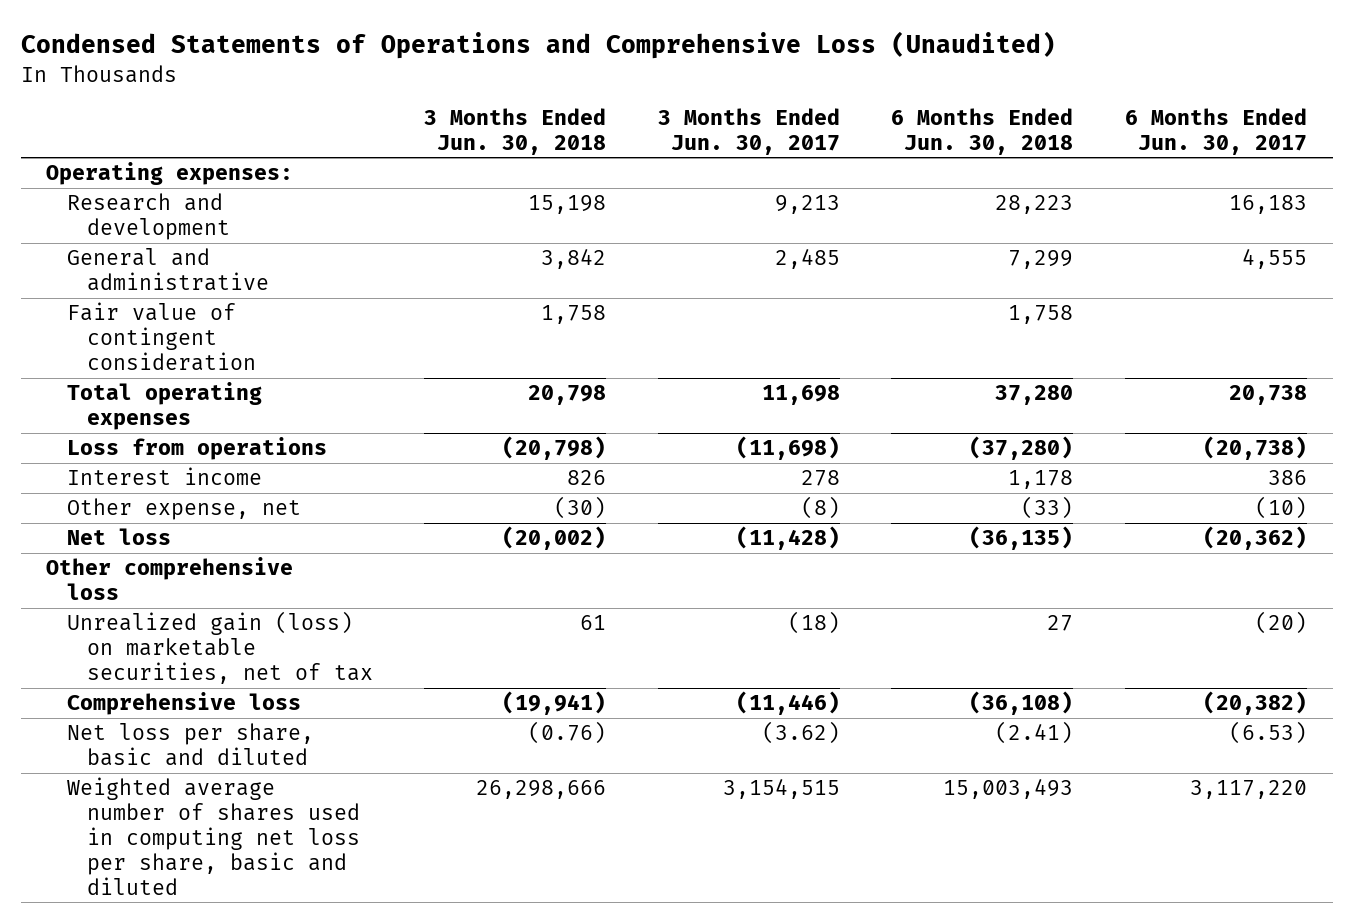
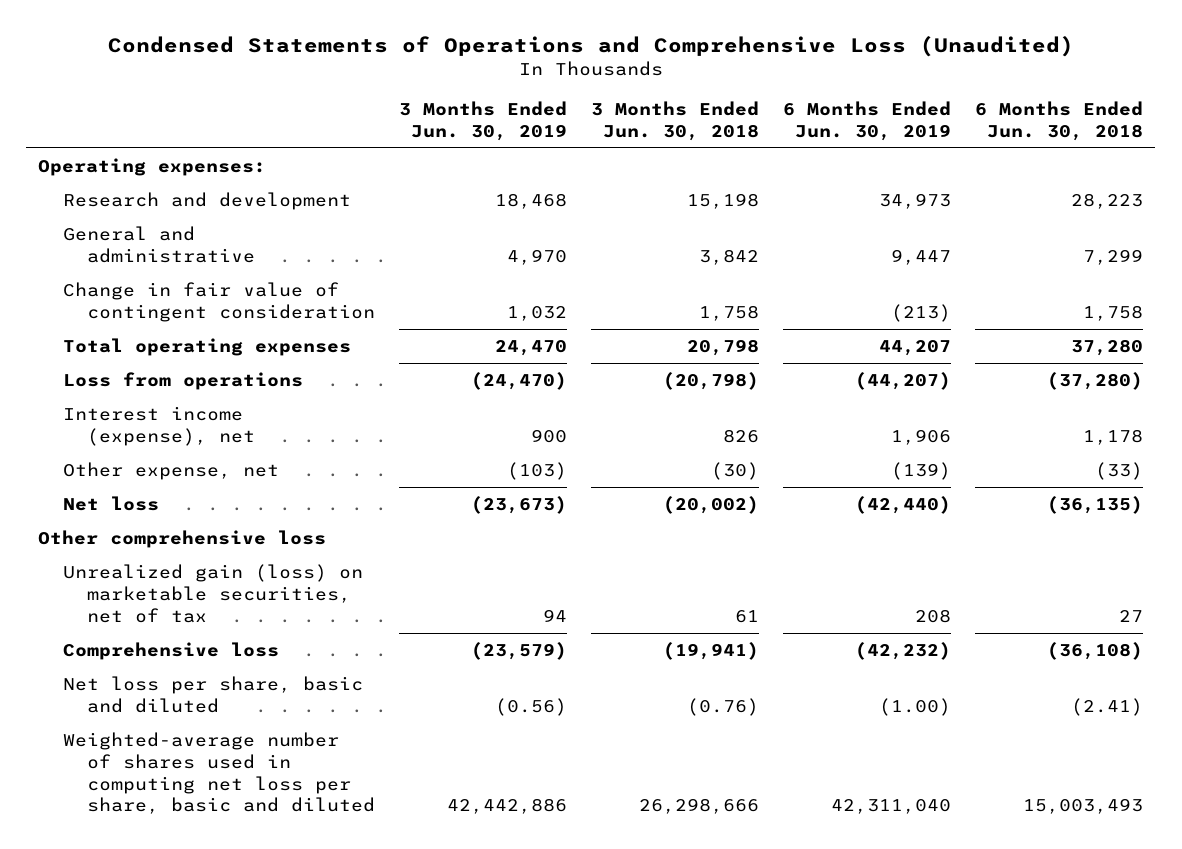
[657,107,840,155] 3 Months Ended Jun. 30, 2017 -> none
[1124,107,1307,155] 6 Months Ended Jun. 30, 2017 -> none
none -> [399,100,568,141] 3 Months Ended Jun. 30, 2019
none -> [783,100,952,141] 6 Months Ended Jun. 30, 2019
[66,302,256,372] Fair value of contingent consideration -> [62,282,376,322] Change in fair value of contingent consideration
[66,467,262,486] Interest income -> [62,406,256,446] Interest income (expense), net
[66,777,360,895] Weighted average number of shares used in computing net loss per share, basic and diluted -> [62,732,376,815] Weighted-average number of shares used in computing net loss per share, basic and diluted

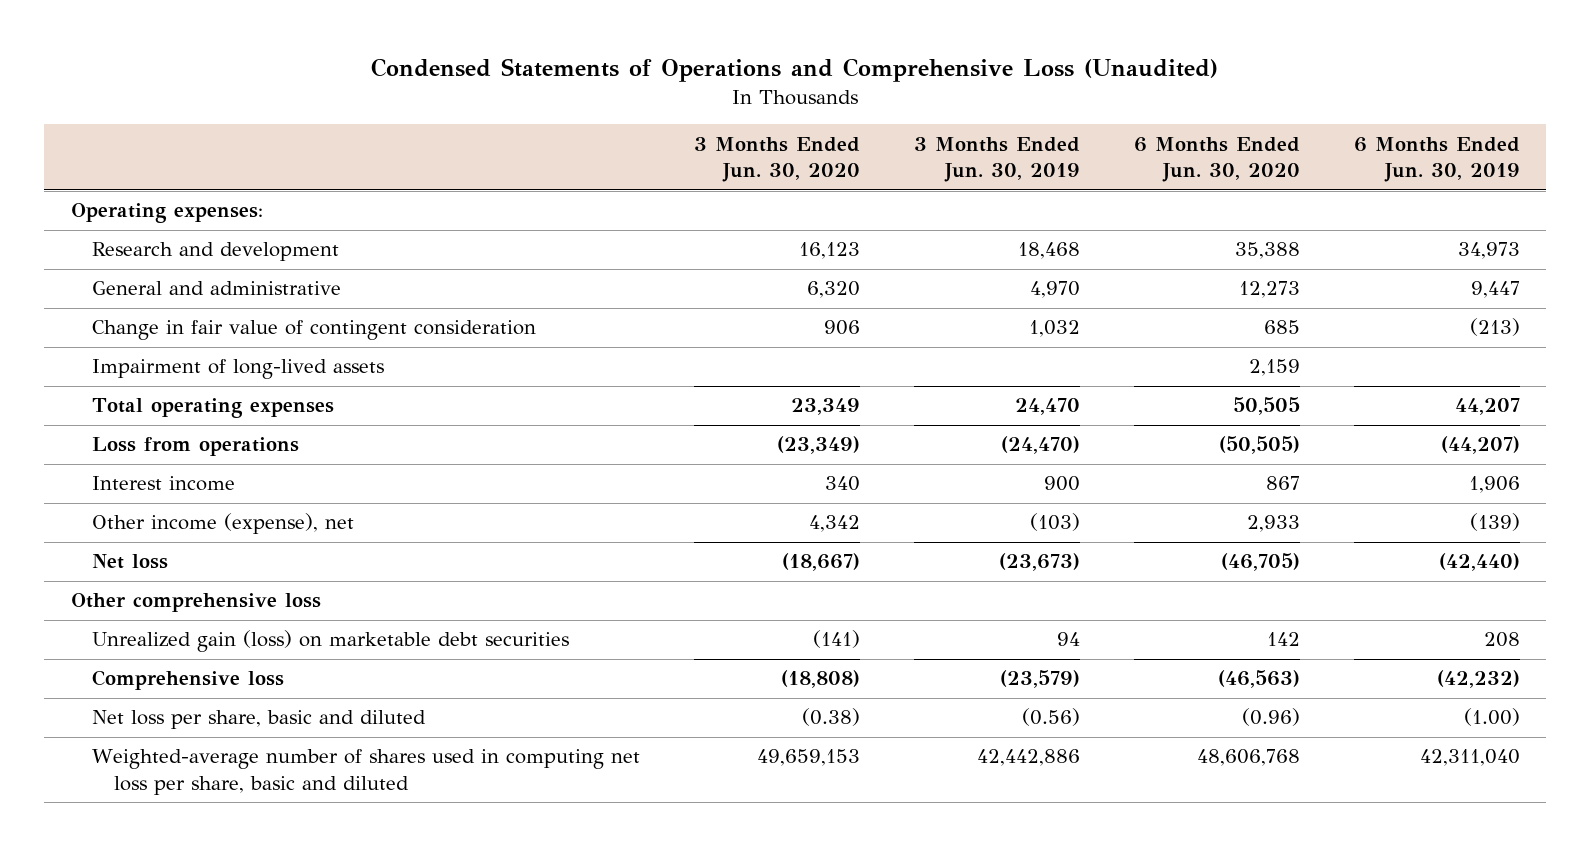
[591,100,760,141] 3 Months Ended Jun. 30, 2018 -> none
[975,100,1144,141] 6 Months Ended Jun. 30, 2018 -> none
none -> [694,136,861,183] 3 Months Ended Jun. 30, 2020
none -> [1133,136,1300,183] 6 Months Ended Jun. 30, 2020
none -> [92,359,385,380] Impairment of long-lived assets
[62,406,256,446] Interest income (expense), net -> [92,476,236,492] Interest income
[62,462,279,481] Other expense, net -> [92,513,355,535] Other income (expense), net
[62,564,363,623] Unrealized gain (loss) on marketable securities, net of tax -> [92,630,570,653] Unrealized gain (loss) on marketable debt securities

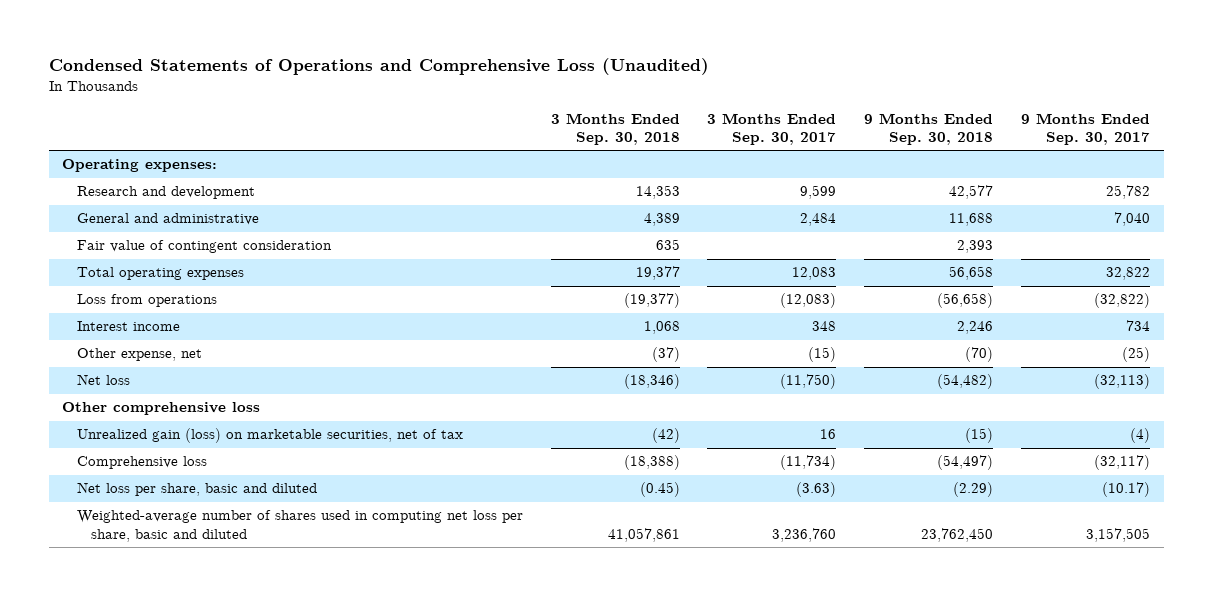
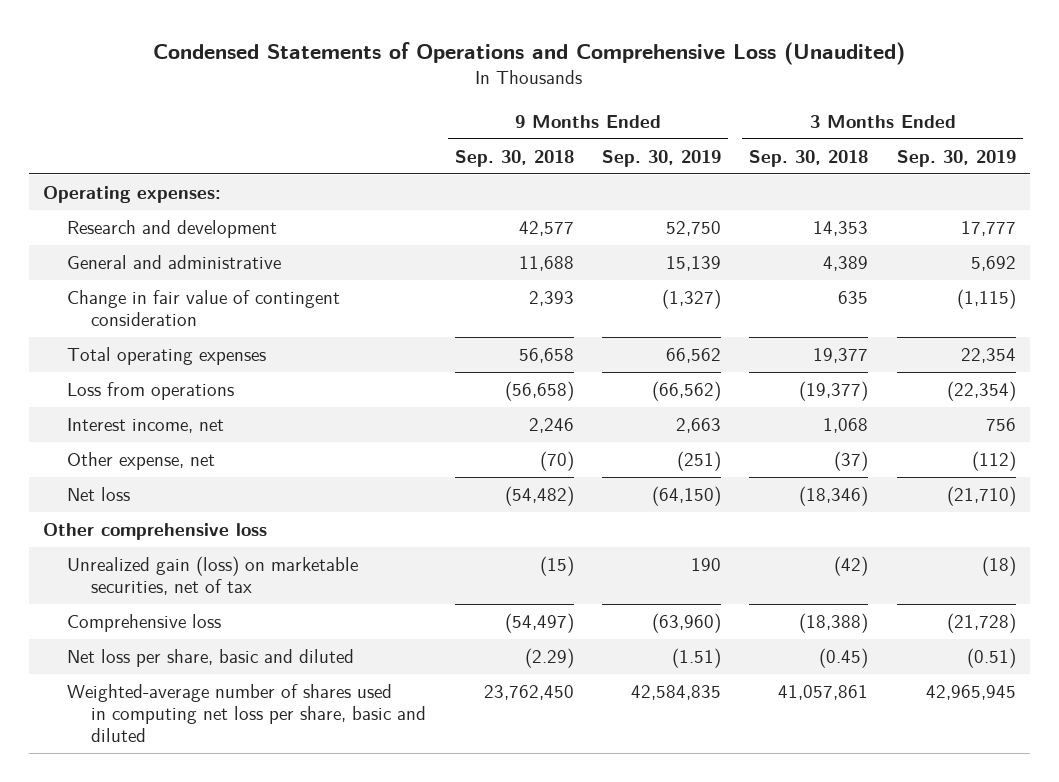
[707,112,837,146] 3 Months Ended Sep. 30, 2017 -> none
[1020,112,1150,146] 9 Months Ended Sep. 30, 2017 -> none
none -> [602,149,722,167] Sep. 30, 2019
none -> [896,149,1016,167] Sep. 30, 2019
[76,240,332,254] Fair value of contingent consideration -> [67,290,341,327] Change in fair value of contingent consideration
[76,321,180,332] Interest income -> [67,418,225,434] Interest income, net

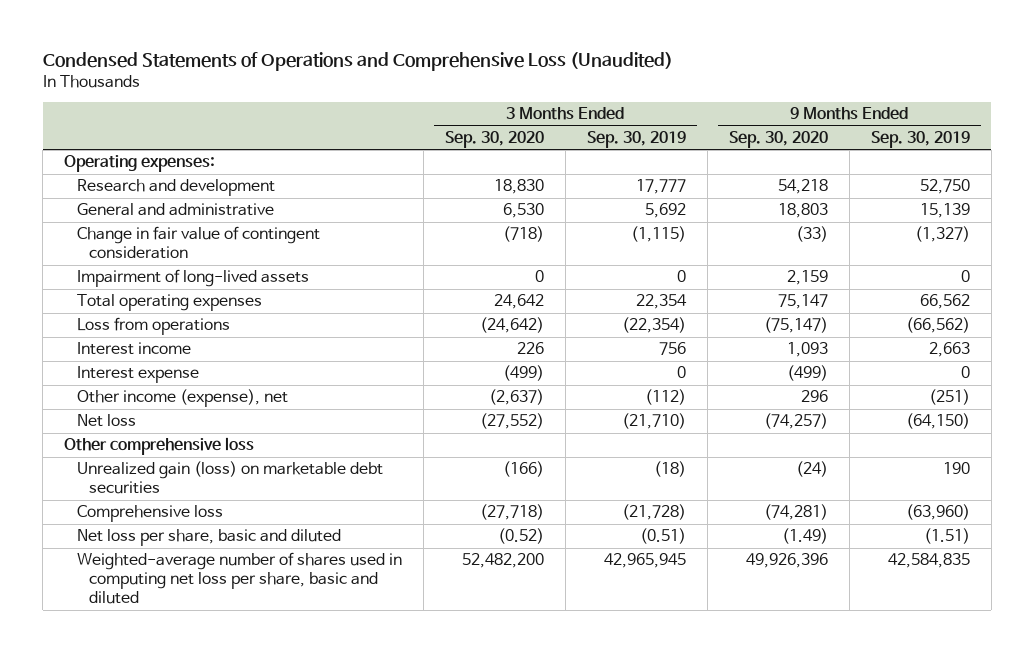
[454,149,574,167] Sep. 30, 2018 -> none
[749,149,869,167] Sep. 30, 2018 -> none
none -> [444,130,544,148] Sep. 30, 2020
none -> [728,130,828,148] Sep. 30, 2020
none -> [76,269,309,288] Impairment of long-lived assets
[67,418,225,434] Interest income, net -> [76,342,191,356] Interest income
none -> [76,366,199,384] Interest expense
[67,452,216,471] Other expense, net -> [76,389,288,408] Other income (expense), net
[67,556,359,596] Unrealized gain (loss) on marketable securities, net of tax -> [76,461,383,495] Unrealized gain (loss) on marketable debt securities

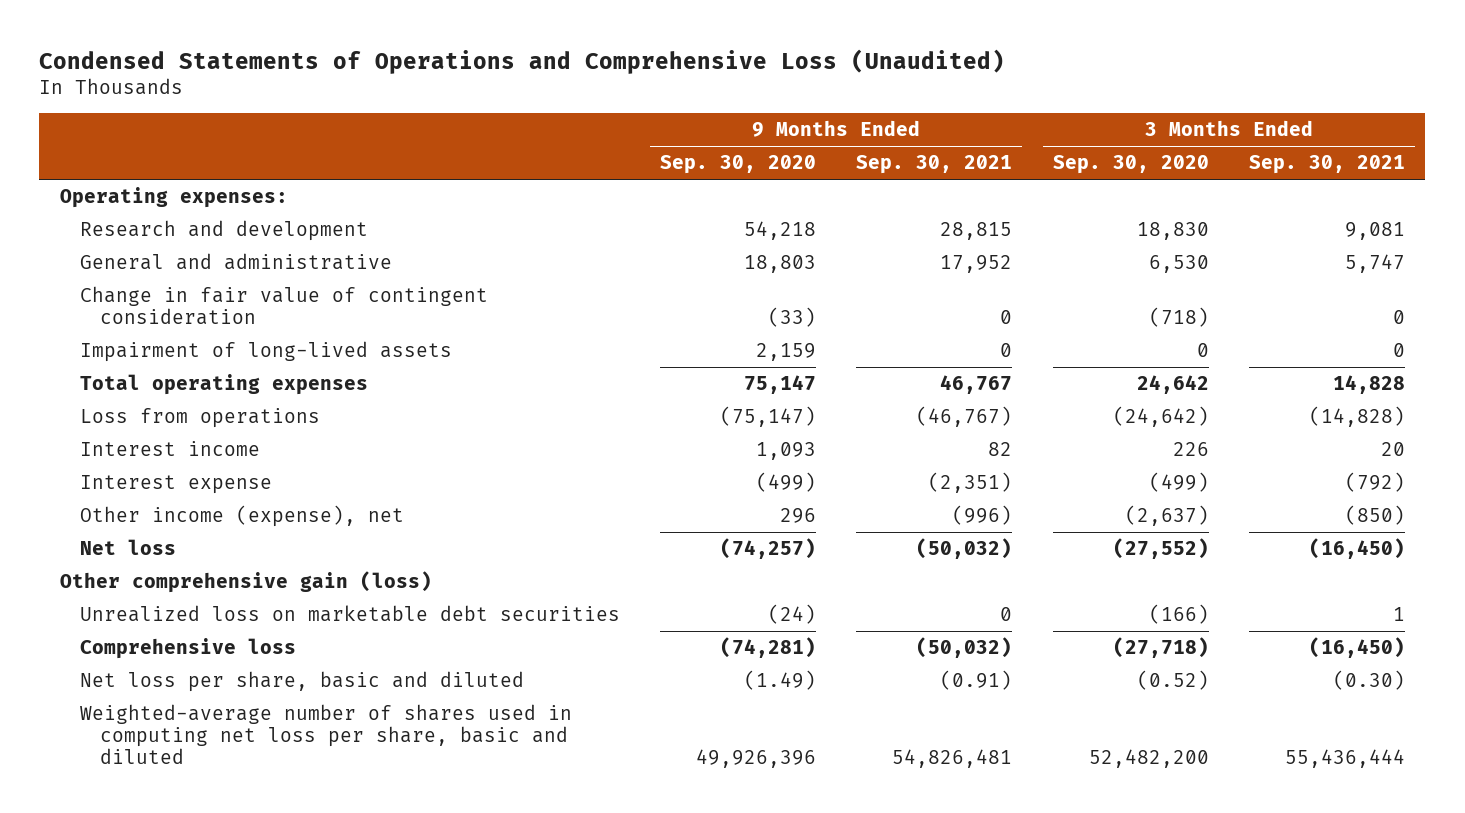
[586,130,686,148] Sep. 30, 2019 -> none
[870,130,970,148] Sep. 30, 2019 -> none
none -> [856,155,1013,175] Sep. 30, 2021
none -> [1248,155,1405,175] Sep. 30, 2021
[64,437,255,456] Other comprehensive loss -> [59,571,432,594] Other comprehensive gain (loss)
[76,461,383,495] Unrealized gain (loss) on marketable debt securities -> [79,605,620,623] Unrealized loss on marketable debt securities

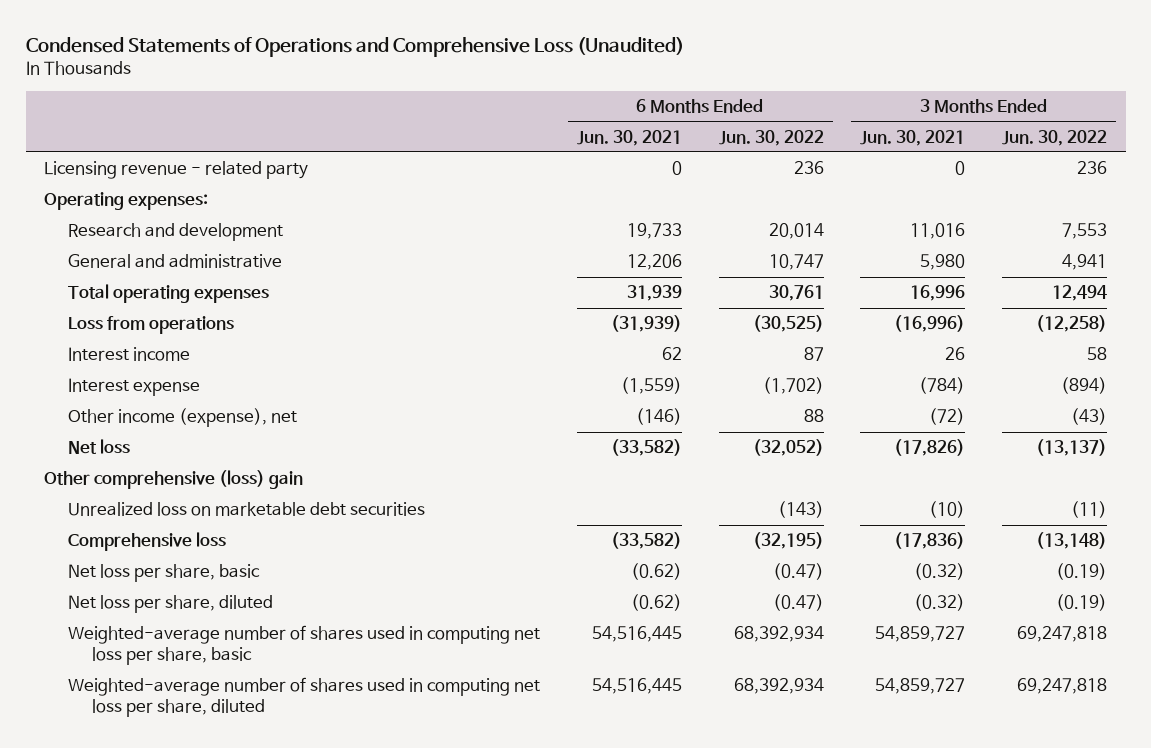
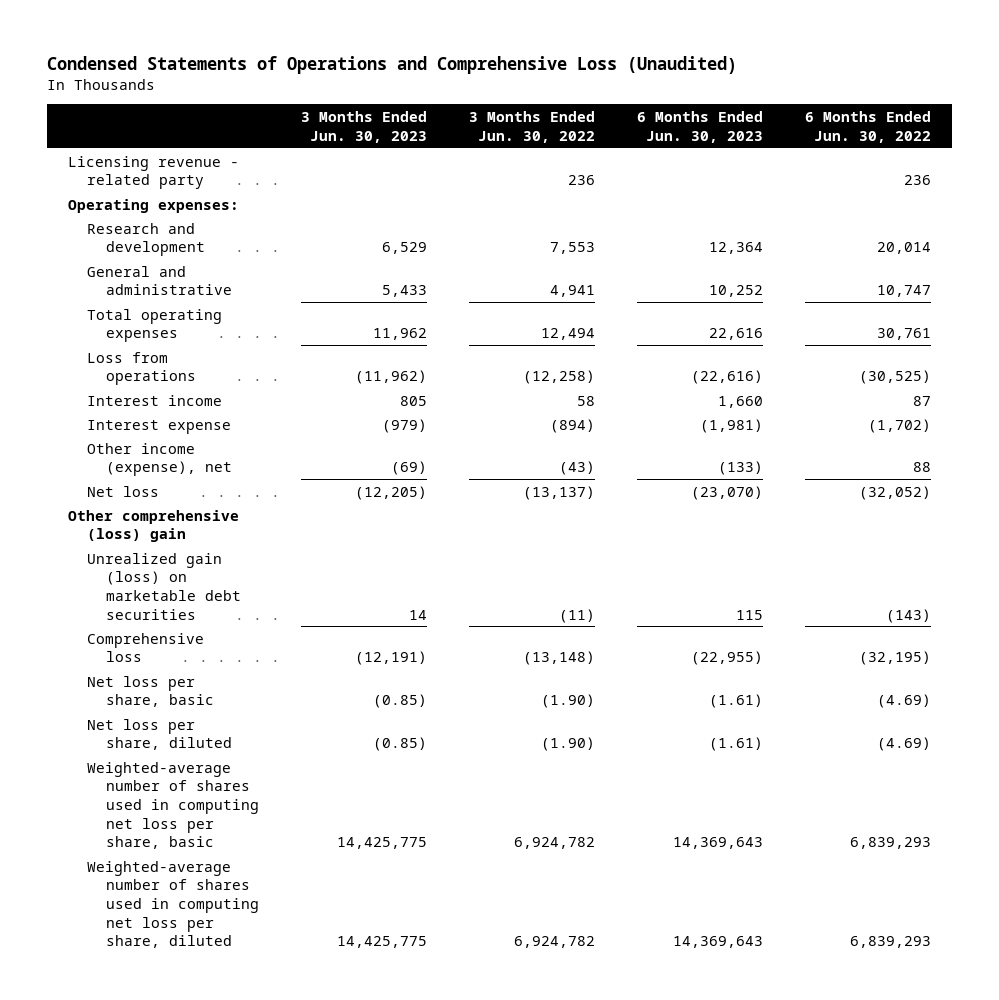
[576,129,682,146] Jun. 30, 2021 -> none
[860,129,966,146] Jun. 30, 2021 -> none
none -> [301,110,428,143] 3 Months Ended Jun. 30, 2023
none -> [637,110,764,143] 6 Months Ended Jun. 30, 2023
[68,502,426,517] Unrealized loss on marketable debt securities -> [87,552,242,620] Unrealized gain (loss) on marketable debt securities
[772,563,824,581] (0.47) -> [877,694,932,709] (4.69)
[1056,563,1108,581] (0.19) -> [541,694,596,709] (1.90)
[772,594,824,612] (0.47) -> [877,737,932,752] (4.69)
[1056,594,1108,612] (0.19) -> [541,737,596,752] (1.90)
[733,626,824,643] 68,392,934 -> [850,837,932,850] 6,839,293
[1017,626,1108,643] 69,247,818 -> [514,837,596,850] 6,924,782
[733,678,824,695] 68,392,934 -> [850,936,932,949] 6,839,293
[1017,678,1108,695] 69,247,818 -> [514,936,596,949] 6,924,782

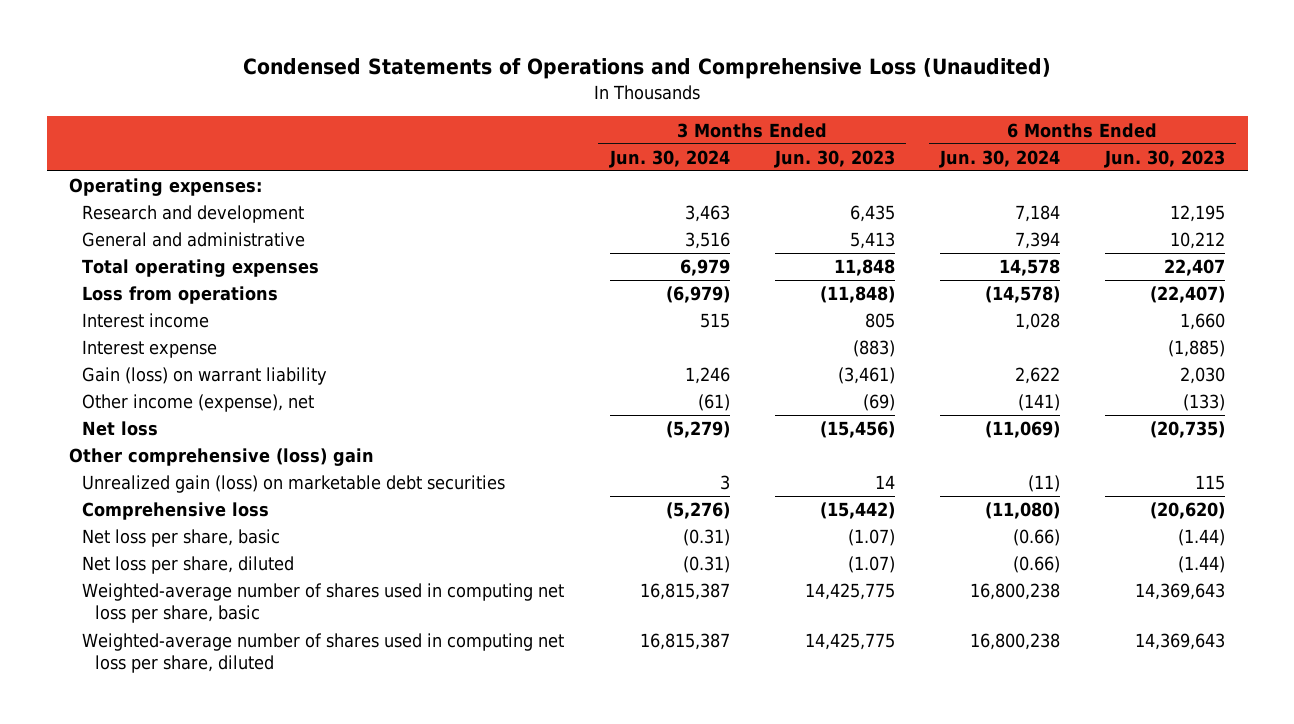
[469,110,596,143] 3 Months Ended Jun. 30, 2022 -> none
[805,110,932,143] 6 Months Ended Jun. 30, 2022 -> none
none -> [608,149,730,168] Jun. 30, 2024
none -> [938,149,1060,168] Jun. 30, 2024
[68,155,240,190] Licensing revenue - related party -> none
[382,242,428,255] 6,529 -> [849,205,895,223] 6,435
[709,242,764,255] 12,364 -> [1170,205,1226,223] 12,195
[382,285,428,298] 5,433 -> [849,232,895,250] 5,413
[709,285,764,298] 10,252 -> [1170,232,1226,250] 10,212
[373,328,428,341] 11,962 -> [833,259,895,277] 11,848
[709,328,764,341] 22,616 -> [1164,259,1226,277] 22,407
[355,370,428,385] (11,962) -> [819,286,895,304] (11,848)
[691,370,764,385] (22,616) -> [1150,286,1226,304] (22,407)
[382,418,428,433] (979) -> [852,340,895,358] (883)
[700,418,764,433] (1,981) -> [1168,340,1226,358] (1,885)
none -> [82,367,328,386] Gain (loss) on warrant liability
[355,485,428,500] (12,205) -> [819,421,895,439] (15,456)
[691,485,764,500] (23,070) -> [1150,421,1226,439] (20,735)
[355,651,428,666] (12,191) -> [819,502,895,520] (15,442)
[691,651,764,666] (22,955) -> [1150,502,1226,520] (20,620)
[373,694,428,709] (0.85) -> [847,529,895,547] (1.07)
[709,694,764,709] (1.61) -> [1178,529,1226,547] (1.44)
[373,737,428,752] (0.85) -> [847,556,895,574] (1.07)
[709,737,764,752] (1.61) -> [1178,556,1226,574] (1.44)

